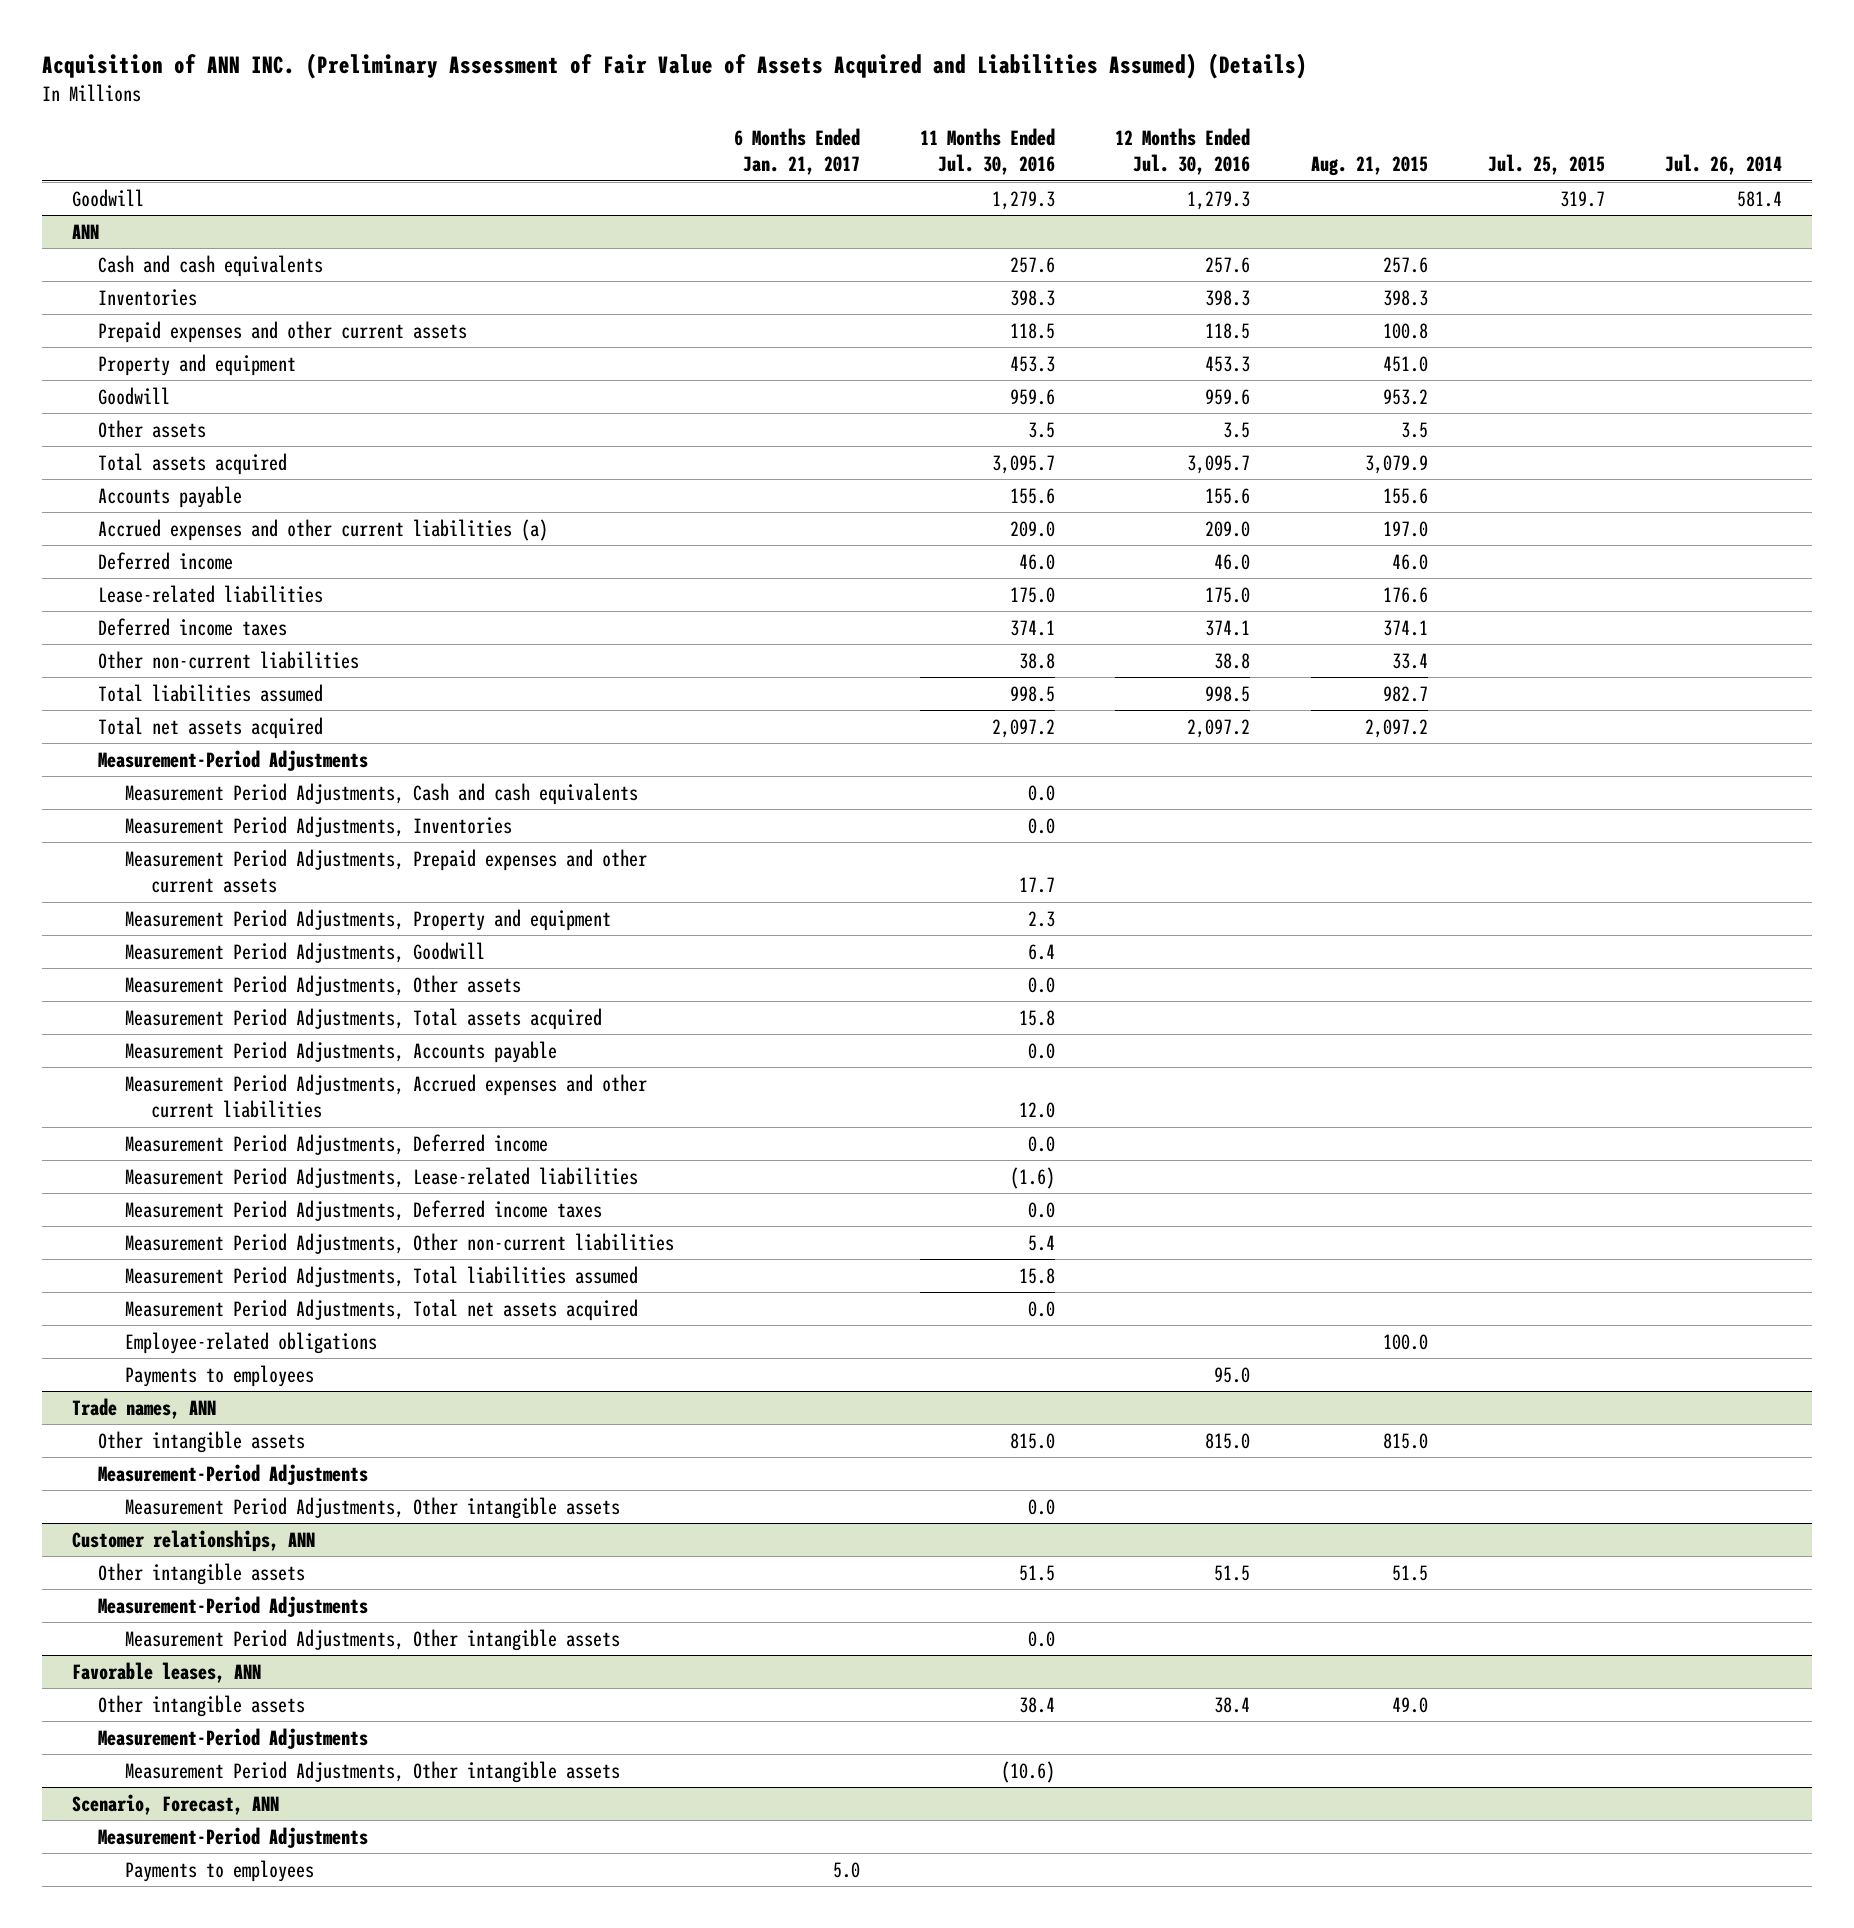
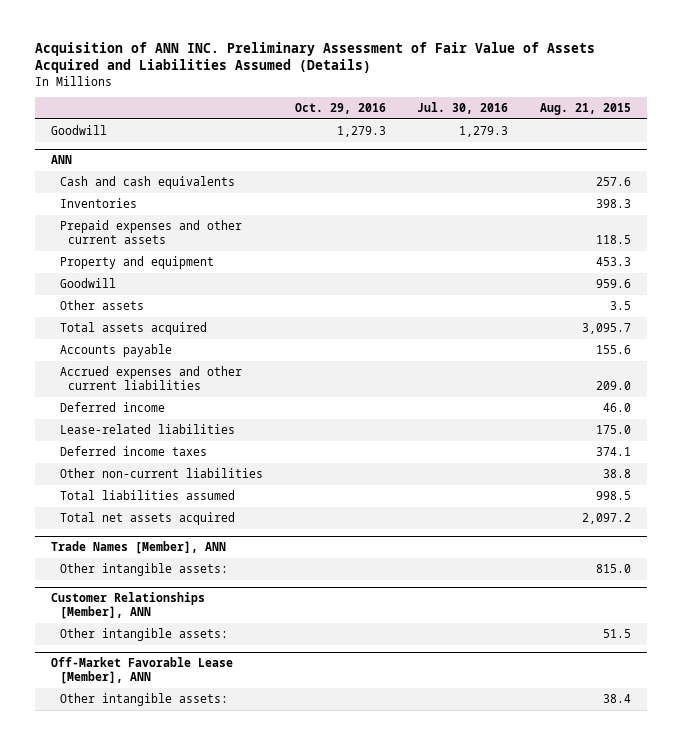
[41,53,1307,80] Acquisition of ANN INC. (Preliminary Assessment of Fair Value of Assets Acquired and Liabilities Assumed) (Details) -> [35,41,596,74] Acquisition of ANN INC. Preliminary Assessment of Fair Value of Assets Acquired and Liabilities Assumed (Details)
[733,127,860,176] 6 Months Ended Jan. 21, 2017 -> none
[920,127,1056,176] 11 Months Ended Jul. 30, 2016 -> none
[1115,127,1251,176] 12 Months Ended Jul. 30, 2016 -> none
[1487,154,1605,176] Jul. 25, 2015 -> none
[1665,154,1783,176] Jul. 26, 2014 -> none
none -> [294,102,386,114] Oct. 29, 2016
none -> [417,101,509,114] Jul. 30, 2016
[1382,322,1428,339] 100.8 -> [596,234,632,244] 118.5
[1382,355,1428,372] 451.0 -> [596,256,632,266] 453.3
[1382,388,1428,405] 953.2 -> [596,278,632,288] 959.6
[1364,454,1428,474] 3,079.9 -> [582,322,632,334] 3,095.7
[98,518,549,541] Accrued expenses and other current liabilities (a) -> [59,365,242,390] Accrued expenses and other current liabilities
[1382,520,1428,537] 197.0 -> [596,380,632,390] 209.0
[1382,586,1428,603] 176.6 -> [596,424,632,434] 175.0
[1391,652,1428,669] 33.4 -> [603,468,632,478] 38.8
[1382,685,1428,702] 982.7 -> [596,490,632,500] 998.5
[98,749,369,771] Measurement-Period Adjustments -> none
[124,782,638,805] Measurement Period Adjustments, Cash and cash equivalents -> none
[124,815,512,837] Measurement Period Adjustments, Inventories -> none
[124,848,647,894] Measurement Period Adjustments, Prepaid expenses and other current assets -> none
[124,908,611,931] Measurement Period Adjustments, Property and equipment -> none
[124,941,485,963] Measurement Period Adjustments, Goodwill -> none
[124,974,521,996] Measurement Period Adjustments, Other assets -> none
[124,1007,602,1030] Measurement Period Adjustments, Total assets acquired -> none
[124,1040,557,1063] Measurement Period Adjustments, Accounts payable -> none
[124,1073,647,1119] Measurement Period Adjustments, Accrued expenses and other current liabilities -> none
[124,1133,548,1155] Measurement Period Adjustments, Deferred income -> none
[124,1166,638,1188] Measurement Period Adjustments, Lease-related liabilities -> none
[124,1199,602,1221] Measurement Period Adjustments, Deferred income taxes -> none
[124,1232,674,1254] Measurement Period Adjustments, Other non-current liabilities -> none
[124,1265,638,1287] Measurement Period Adjustments, Total liabilities assumed -> none
[124,1298,638,1321] Measurement Period Adjustments, Total net assets acquired -> none
[124,1331,377,1354] Employee-related obligations -> none
[124,1364,314,1387] Payments to employees -> none
[98,1463,369,1485] Measurement-Period Adjustments -> none
[124,1496,620,1519] Measurement Period Adjustments, Other intangible assets -> none
[98,1595,369,1617] Measurement-Period Adjustments -> none
[124,1628,620,1651] Measurement Period Adjustments, Other intangible assets -> none
[71,1661,261,1683] Favorable leases, ANN -> none
[98,1694,306,1717] Other intangible assets -> none
[98,1727,369,1749] Measurement-Period Adjustments -> none
[124,1760,620,1783] Measurement Period Adjustments, Other intangible assets -> none
[71,1793,279,1815] Scenario, Forecast, ANN -> none
[98,1826,369,1848] Measurement-Period Adjustments -> none
[124,1859,314,1882] Payments to employees -> none
[71,1397,216,1419] Trade names, ANN -> [51,540,227,554] Trade Names [Member], ANN
[98,1430,306,1453] Other intangible assets -> [59,562,228,576] Other intangible assets:
[71,1529,315,1552] Customer relationships, ANN -> [51,591,206,619] Customer Relationships [Member], ANN
[98,1562,306,1585] Other intangible assets -> [59,627,228,641] Other intangible assets:
none -> [51,656,234,684] Off-Market Favorable Lease [Member], ANN
none -> [59,692,228,706] Other intangible assets:

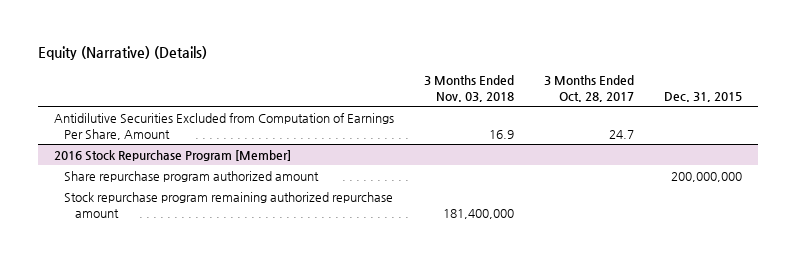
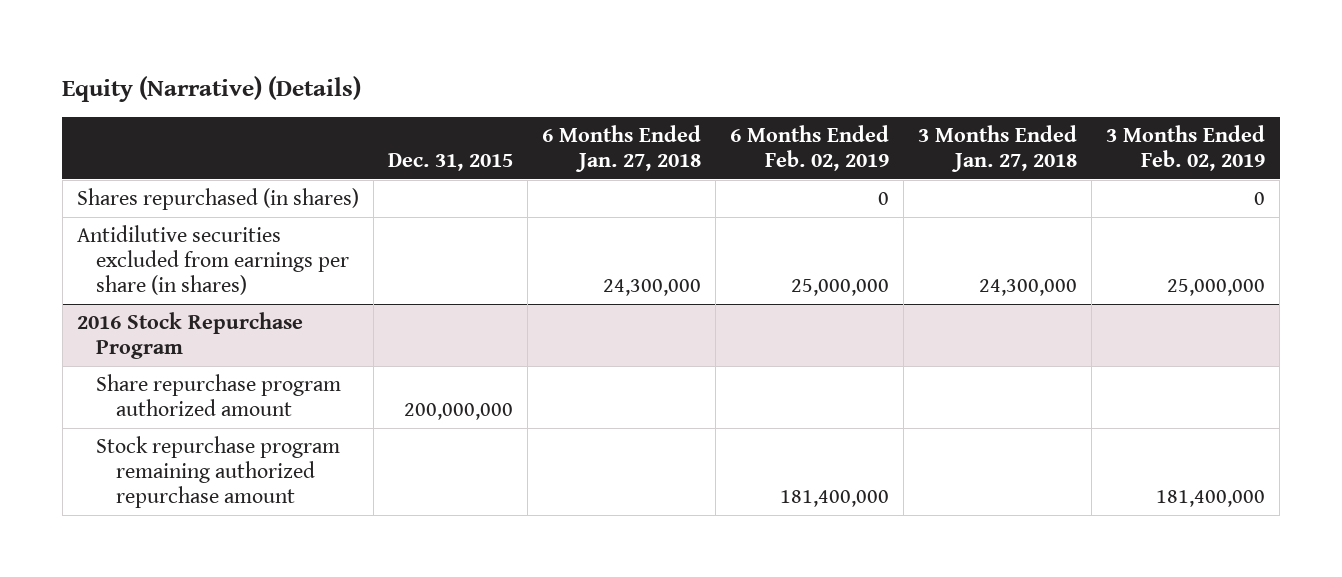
[423,75,514,103] 3 Months Ended Nov. 03, 2018 -> none
[544,75,635,103] 3 Months Ended Oct. 28, 2017 -> none
none -> [542,124,702,173] 6 Months Ended Jan. 27, 2018
none -> [730,124,890,172] 6 Months Ended Feb. 02, 2019
none -> [918,124,1078,173] 3 Months Ended Jan. 27, 2018
none -> [1106,124,1266,172] 3 Months Ended Feb. 02, 2019
none -> [76,187,359,210] Shares repurchased (in shares)
[53,112,394,140] Antidilutive Securities Excluded from Computation of Earnings Per Share, Amount -> [76,224,350,296] Antidilutive securities excluded from earnings per share (in shares)
[53,149,291,161] 2016 Stock Repurchase Program [Member] -> [76,311,303,360] 2016 Stock Repurchase Program

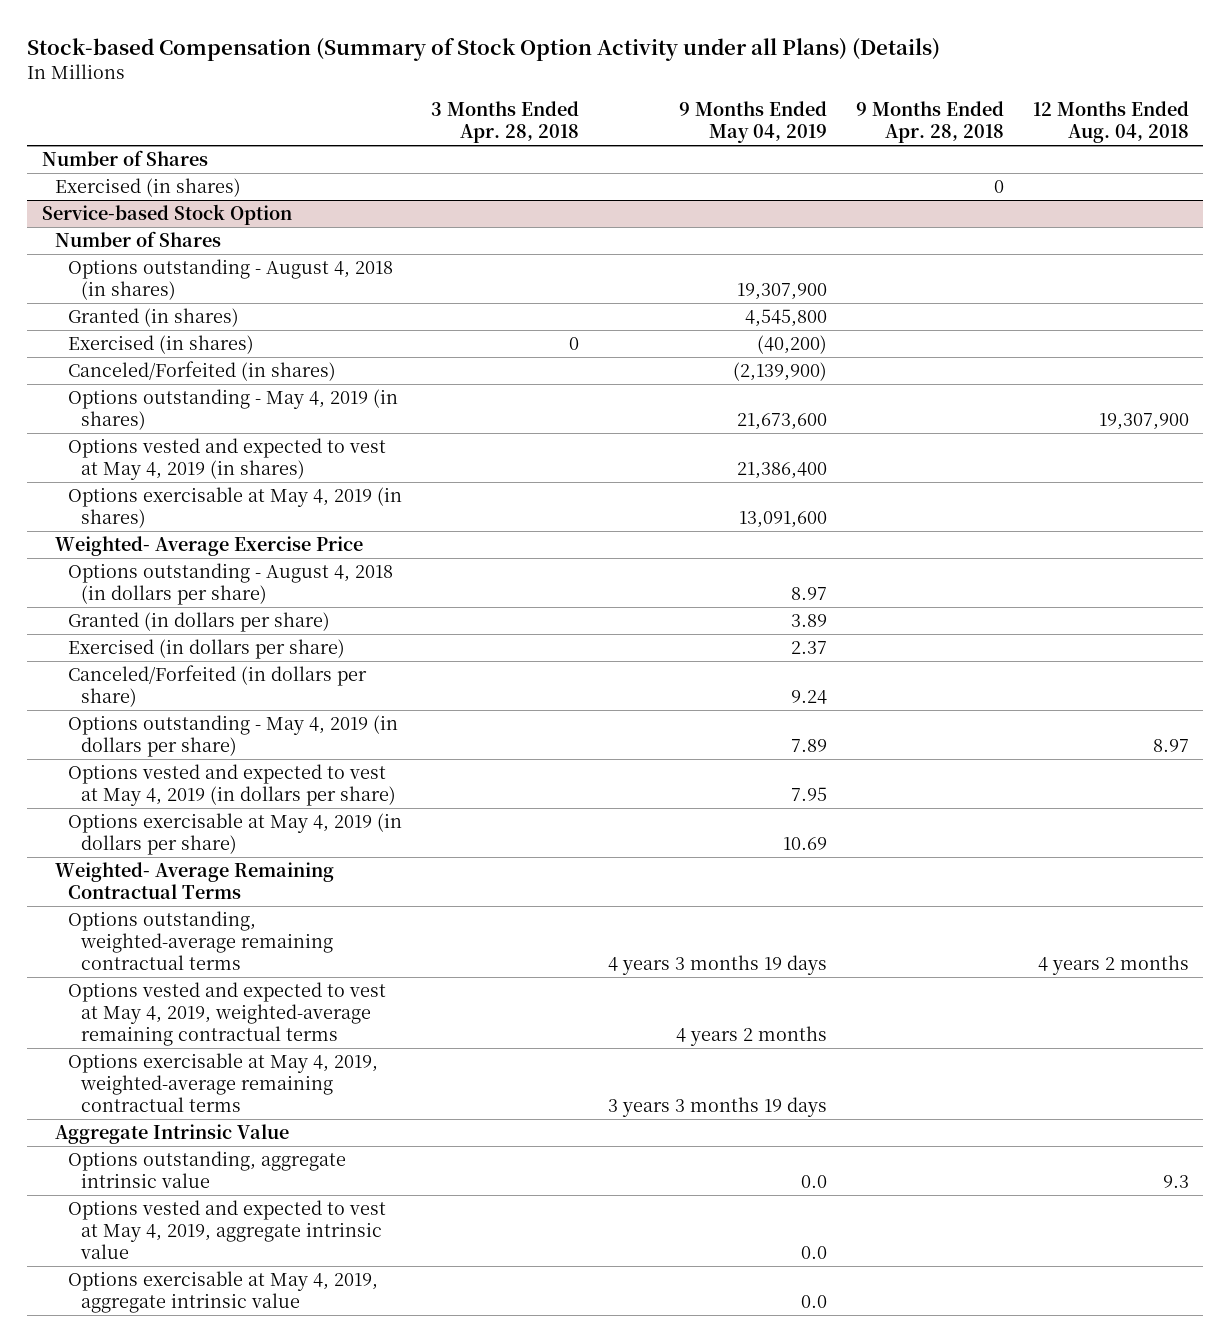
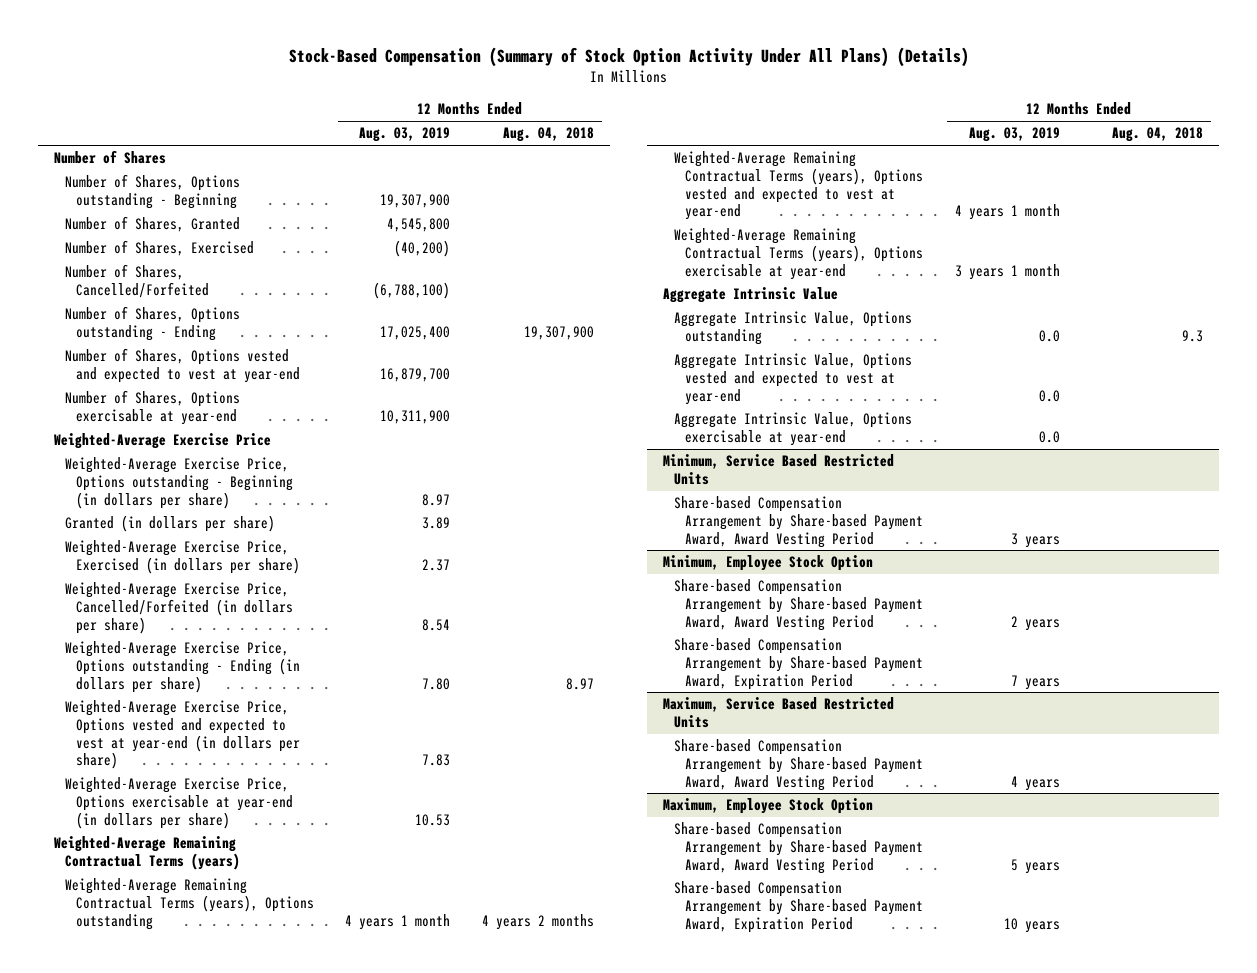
[27,37,941,61] Stock-based Compensation (Summary of Stock Option Activity under all Plans) (Details) -> [288,46,969,67] Stock-Based Compensation (Summary of Stock Option Activity Under All Plans) (Details)
[430,101,579,144] 3 Months Ended Apr. 28, 2018 -> none
[678,101,827,144] 9 Months Ended May 04, 2019 -> none
[855,101,1004,144] 9 Months Ended Apr. 28, 2018 -> none
none -> [359,127,451,143] Aug. 03, 2019
[41,203,292,225] Service-based Stock Option -> none
[54,230,221,247] Number of Shares -> none
[67,258,393,301] Options outstanding - August 4, 2018 (in shares) -> none
[67,307,239,327] Granted (in shares) -> none
[67,334,254,354] Exercised (in shares) -> none
[67,360,336,381] Canceled/Forfeited (in shares) -> none
[67,388,398,431] Options outstanding - May 4, 2019 (in shares) -> none
[67,437,386,481] Options vested and expected to vest at May 4, 2019 (in shares) -> none
[67,486,402,529] Options exercisable at May 4, 2019 (in shares) -> none
[54,535,363,556] Weighted- Average Exercise Price -> none
[67,562,393,606] Options outstanding - August 4, 2018 (in dollars per share) -> none
[67,611,330,632] Granted (in dollars per share) -> none
[67,638,345,659] Exercised (in dollars per share) -> none
[67,664,367,708] Canceled/Forfeited (in dollars per share) -> none
[67,714,398,758] Options outstanding - May 4, 2019 (in dollars per share) -> none
[67,763,397,807] Options vested and expected to vest at May 4, 2019 (in dollars per share) -> none
[67,812,402,856] Options exercisable at May 4, 2019 (in dollars per share) -> none
[54,861,334,900] Weighted- Average Remaining Contractual Terms -> none
[67,910,334,971] Options outstanding, weighted-average remaining contractual terms -> none
[67,981,386,1047] Options vested and expected to vest at May 4, 2019, weighted-average remaining contractual terms -> none
[67,1052,378,1113] Options exercisable at May 4, 2019, weighted-average remaining contractual terms -> none
[54,1123,289,1144] Aggregate Intrinsic Value -> none
[67,1150,346,1189] Options outstanding, aggregate intrinsic value -> none
[67,1199,386,1260] Options vested and expected to vest at May 4, 2019, aggregate intrinsic value -> none
[67,1270,378,1314] Options exercisable at May 4, 2019, aggregate intrinsic value -> none
none -> [64,174,240,210] Number of Shares, Options outstanding - Beginning
none -> [64,216,240,233] Number of Shares, Granted
[54,177,241,197] Exercised (in shares) -> [64,240,254,257] Number of Shares, Exercised
none -> [64,264,209,299] Number of Shares, Cancelled/Forfeited
none -> [64,306,240,342] Number of Shares, Options outstanding - Ending
none -> [64,348,300,384] Number of Shares, Options vested and expected to vest at year-end
none -> [64,390,240,426] Number of Shares, Options exercisable at year-end
none -> [54,433,272,450] Weighted-Average Exercise Price
none -> [64,457,293,509] Weighted-Average Exercise Price, Options outstanding - Beginning (in dollars per share)
none -> [64,515,275,533] Granted (in dollars per share)
none -> [64,540,300,575] Weighted-Average Exercise Price, Exercised (in dollars per share)
none -> [64,582,293,634] Weighted-Average Exercise Price, Cancelled/Forfeited (in dollars per share)
none -> [64,641,300,693] Weighted-Average Exercise Price, Options outstanding - Ending (in dollars per share)
none -> [64,700,300,770] Weighted-Average Exercise Price, Options vested and expected to vest at year-end (in dollars per share)
none -> [64,777,293,829] Weighted-Average Exercise Price, Options exercisable at year-end (in dollars per share)
none -> [54,836,240,871] Weighted-Average Remaining Contractual Terms (years)
none -> [64,878,314,930] Weighted-Average Remaining Contractual Terms (years), Options outstanding
none -> [674,151,924,221] Weighted-Average Remaining Contractual Terms (years), Options vested and expected to vest at year-end
none -> [674,228,924,280] Weighted-Average Remaining Contractual Terms (years), Options exercisable at year-end
none -> [663,287,839,304] Aggregate Intrinsic Value
none -> [674,311,913,346] Aggregate Intrinsic Value, Options outstanding
none -> [674,353,913,405] Aggregate Intrinsic Value, Options vested and expected to vest at year-end
none -> [674,412,913,447] Aggregate Intrinsic Value, Options exercisable at year-end
none -> [663,454,895,486] Minimum, Service Based Restricted Units
none -> [674,496,924,548] Share-based Compensation Arrangement by Share-based Payment Award, Award Vesting Period
none -> [663,555,874,572] Minimum, Employee Stock Option
none -> [674,579,924,631] Share-based Compensation Arrangement by Share-based Payment Award, Award Vesting Period
none -> [674,638,924,690] Share-based Compensation Arrangement by Share-based Payment Award, Expiration Period
none -> [663,697,895,729] Maximum, Service Based Restricted Units
none -> [674,739,924,791] Share-based Compensation Arrangement by Share-based Payment Award, Award Vesting Period
none -> [663,798,874,815] Maximum, Employee Stock Option
none -> [674,822,924,874] Share-based Compensation Arrangement by Share-based Payment Award, Award Vesting Period
none -> [674,881,924,933] Share-based Compensation Arrangement by Share-based Payment Award, Expiration Period

